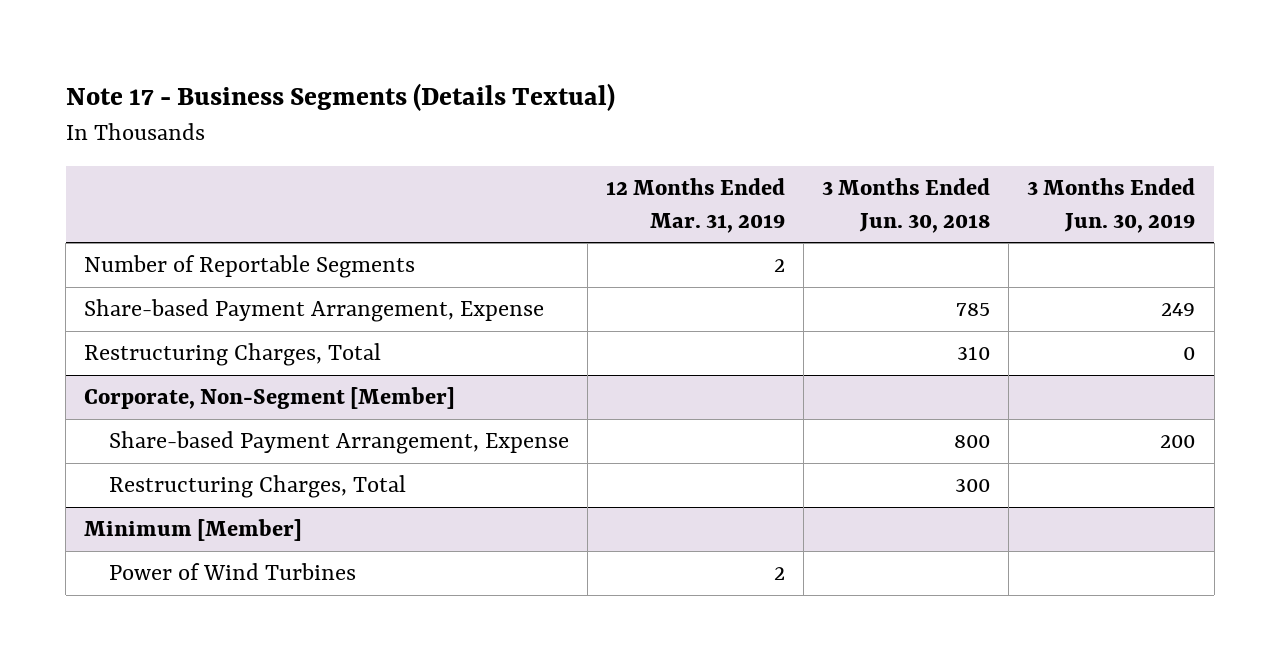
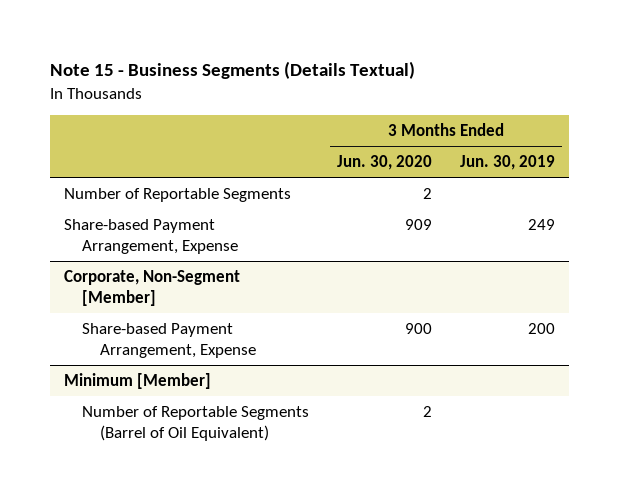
[65,83,615,112] Note 17 - Business Segments (Details Textual) -> [50,61,416,80] Note 15 - Business Segments (Details Textual)
[605,177,785,233] 12 Months Ended Mar. 31, 2019 -> none
[822,177,991,233] 3 Months Ended Jun. 30, 2018 -> none
none -> [337,155,433,171] Jun. 30, 2020
[84,343,382,367] Restructuring Charges, Total -> none
[108,475,406,499] Restructuring Charges, Total -> none
[108,563,356,581] Power of Wind Turbines -> [82,405,310,441] Number of Reportable Segments (Barrel of Oil Equivalent)

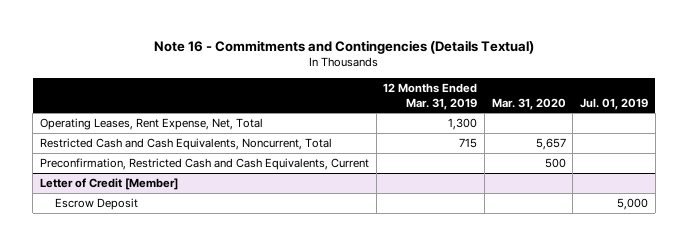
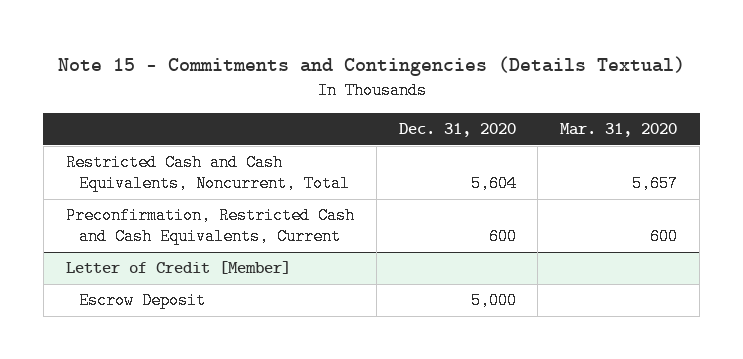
[153,39,534,54] Note 16 - Commitments and Contingencies (Details Textual) -> [57,55,685,76] Note 15 - Commitments and Contingencies (Details Textual)
[383,82,478,110] 12 Months Ended Mar. 31, 2019 -> none
[580,97,649,110] Jul. 01, 2019 -> none
none -> [398,123,516,138] Dec. 31, 2020
[39,117,263,130] Operating Leases, Rent Expense, Net, Total -> none
[544,157,566,168] 500 -> [650,228,679,246] 600

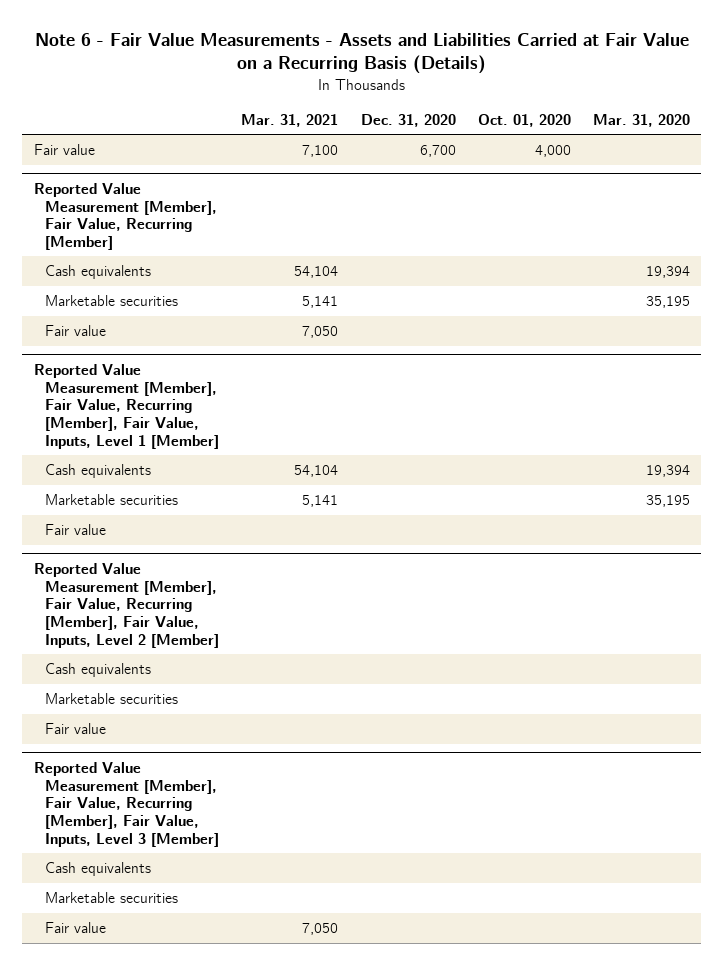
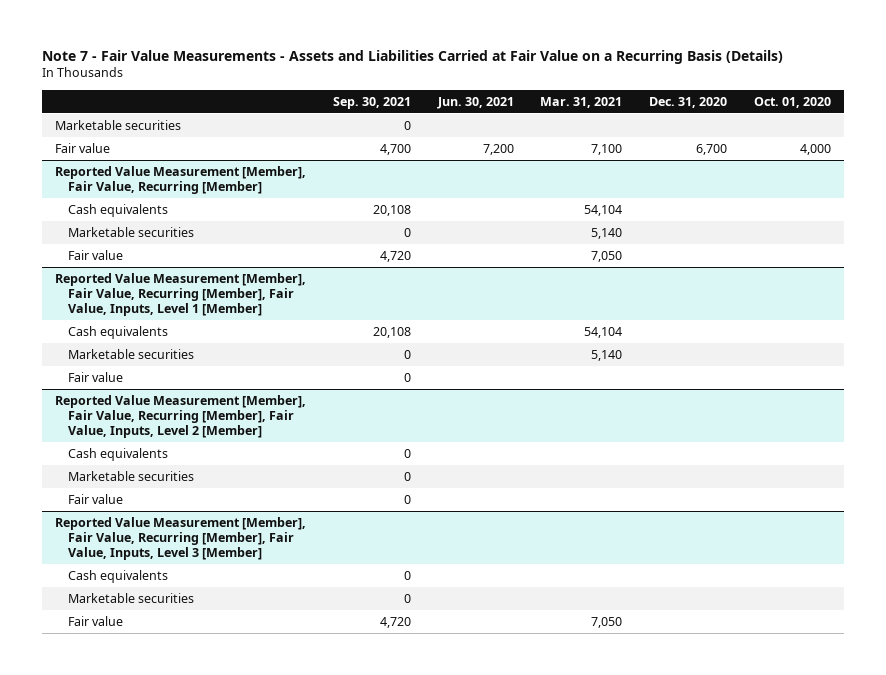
[34,32,689,75] Note 6 - Fair Value Measurements - Assets and Liabilities Carried at Fair Value on a Recurring Basis (Details) -> [41,49,783,64] Note 7 - Fair Value Measurements - Assets and Liabilities Carried at Fair Value on a Recurring Basis (Details)
[593,113,691,127] Mar. 31, 2020 -> none
none -> [332,96,411,109] Sep. 30, 2021
none -> [436,96,514,109] Jun. 30, 2021
none -> [55,119,182,130] Marketable securities
[302,295,339,308] 5,141 -> [591,227,623,239] 5,140
[302,494,339,507] 5,141 -> [591,349,623,361] 5,140

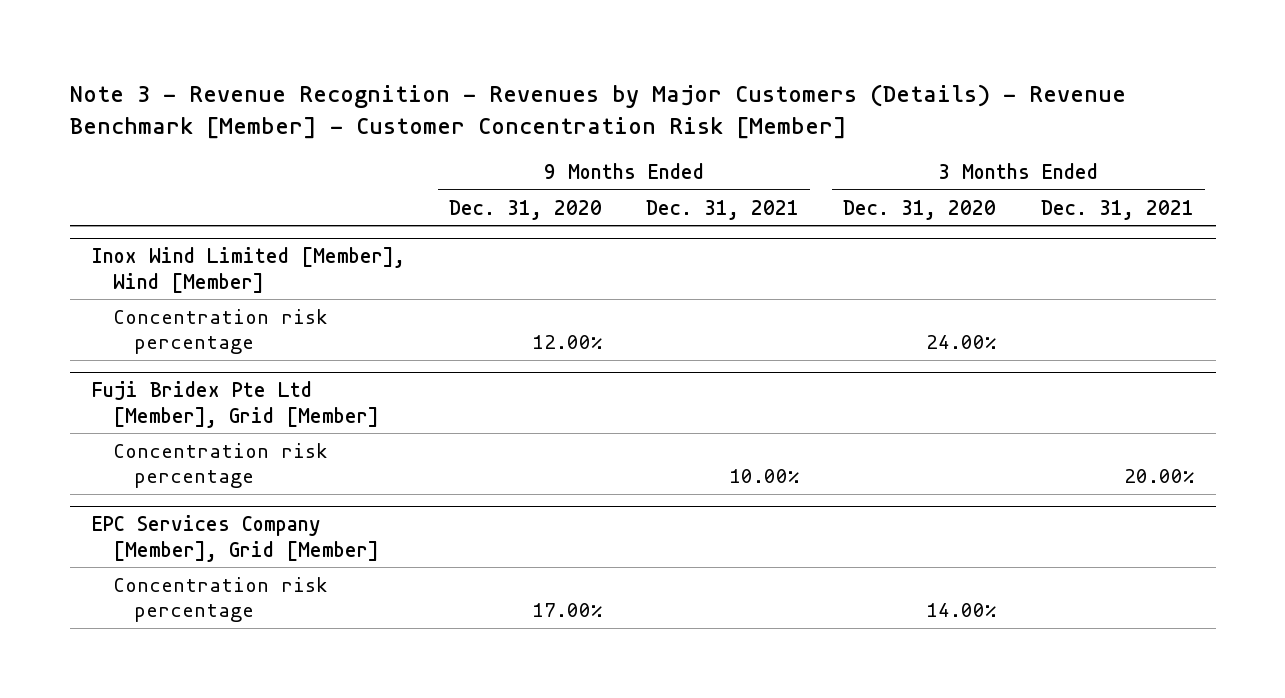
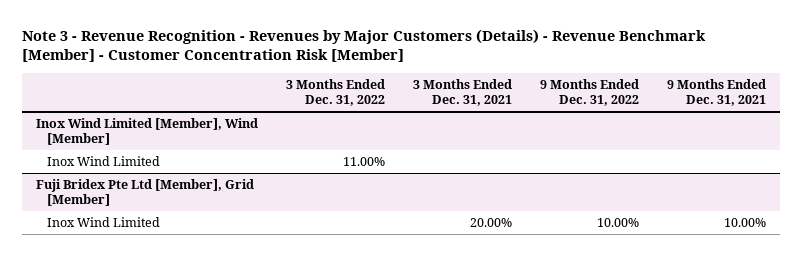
[448,199,602,220] Dec. 31, 2020 -> none
[843,199,997,220] Dec. 31, 2020 -> none
none -> [285,78,385,107] 3 Months Ended Dec. 31, 2022
none -> [539,78,639,107] 9 Months Ended Dec. 31, 2022
[113,308,329,355] Concentration risk percentage -> [47,155,161,166] Inox Wind Limited
[91,515,380,562] EPC Services Company [Member], Grid [Member] -> none
[113,576,329,623] Concentration risk percentage -> none
[113,442,329,489] Concentration risk percentage -> [47,216,161,227] Inox Wind Limited

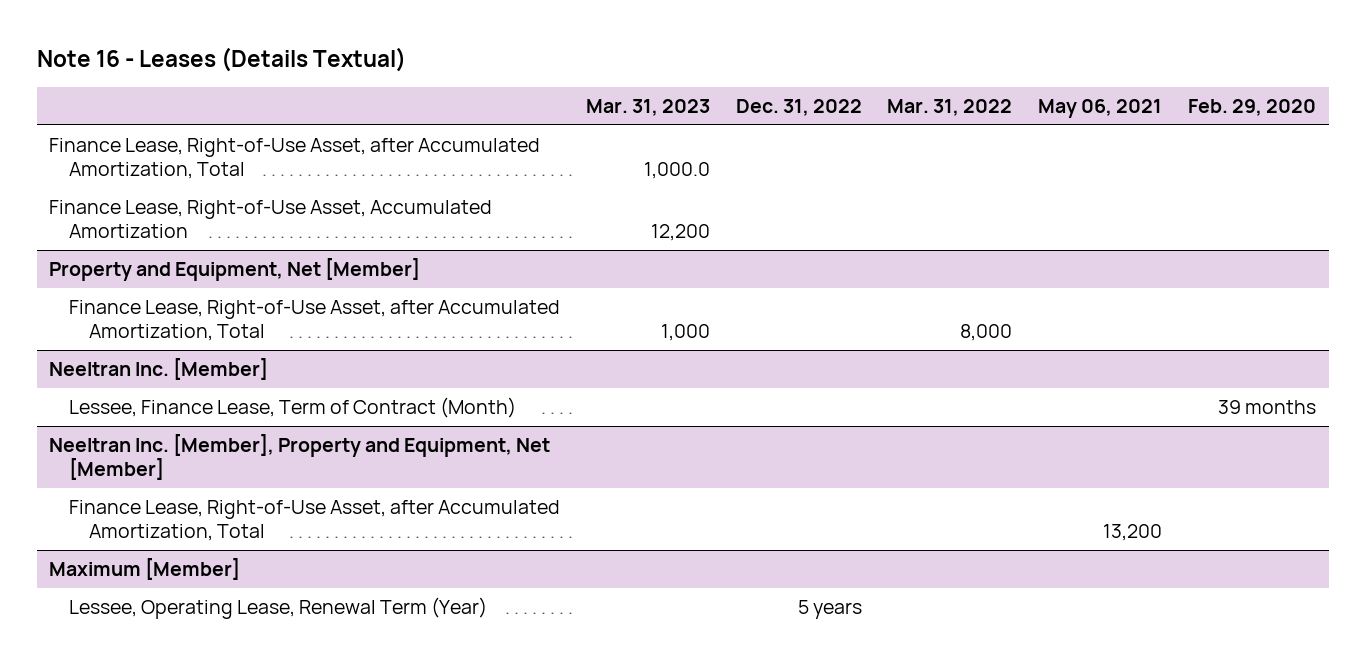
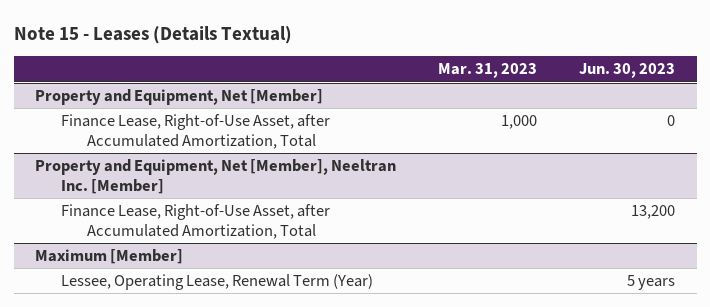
[36,47,406,73] Note 16 - Leases (Details Textual) -> [13,25,292,44] Note 15 - Leases (Details Textual)
[735,98,862,116] Dec. 31, 2022 -> none
[887,98,1013,116] Mar. 31, 2022 -> none
[1038,98,1163,118] May 06, 2021 -> none
[1187,98,1316,116] Feb. 29, 2020 -> none
none -> [579,63,676,79] Jun. 30, 2023
[49,137,541,180] Finance Lease, Right-of-Use Asset, after Accumulated Amortization, Total -> none
[49,199,493,239] Finance Lease, Right-of-Use Asset, Accumulated Amortization -> none
[49,357,269,380] Neeltran Inc. [Member] -> none
[69,396,517,418] Lessee, Finance Lease, Term of Contract (Month) -> none
[49,433,551,481] Neeltran Inc. [Member], Property and Equipment, Net [Member] -> [34,159,396,195] Property and Equipment, Net [Member], Neeltran Inc. [Member]

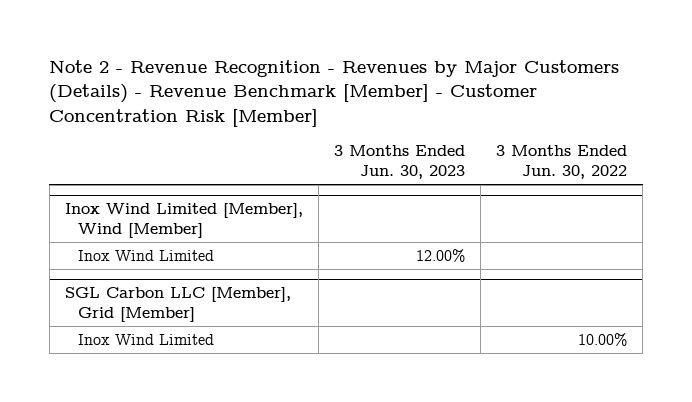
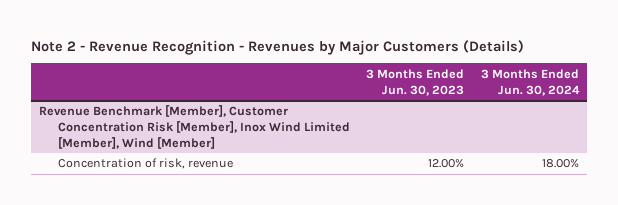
[49,60,620,127] Note 2 - Revenue Recognition - Revenues by Major Customers (Details) - Revenue Benchmark [Member] - Customer Concentration Risk [Member] -> [30,39,524,55] Note 2 - Revenue Recognition - Revenues by Major Customers (Details)
[496,144,628,180] 3 Months Ended Jun. 30, 2022 -> none
none -> [480,68,580,96] 3 Months Ended Jun. 30, 2024
[64,286,291,322] SGL Carbon LLC [Member], Grid [Member] -> none
[78,333,215,345] Inox Wind Limited -> none
[64,202,303,238] Inox Wind Limited [Member], Wind [Member] -> [39,105,351,149] Revenue Benchmark [Member], Customer Concentration Risk [Member], Inox Wind Limited [Member], Wind [Member]
[78,249,215,261] Inox Wind Limited -> [58,158,234,170] Concentration of risk, revenue

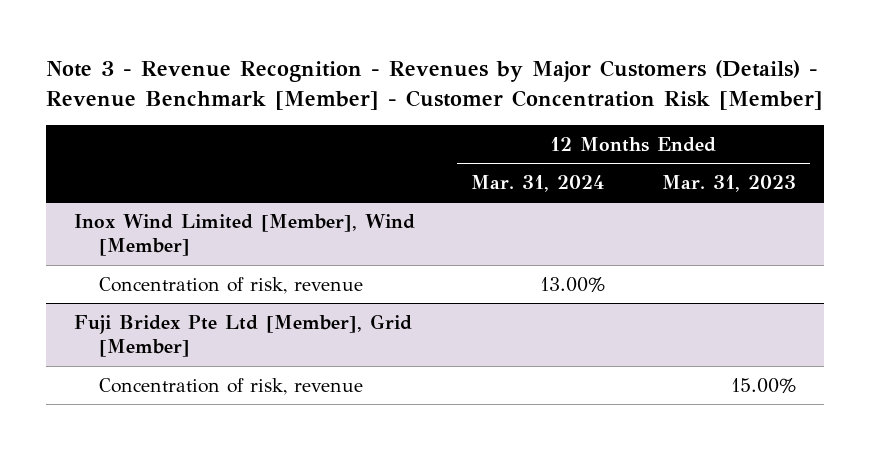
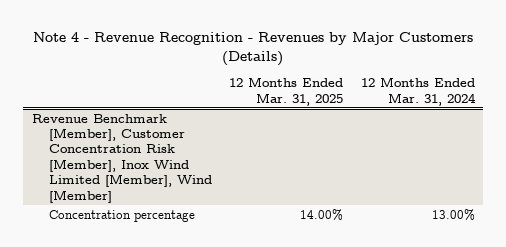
[45,59,823,110] Note 3 - Revenue Recognition - Revenues by Major Customers (Details) - Revenue Benchmark [Member] - Customer Concentration Risk [Member] -> [33,32,474,67] Note 4 - Revenue Recognition - Revenues by Major Customers (Details)
[661,174,796,192] Mar. 31, 2023 -> none
none -> [229,77,344,106] 12 Months Ended Mar. 31, 2025
[74,313,413,358] Fuji Bridex Pte Ltd [Member], Grid [Member] -> none
[98,377,363,395] Concentration of risk, revenue -> none
[74,213,416,257] Inox Wind Limited [Member], Wind [Member] -> [31,113,213,203] Revenue Benchmark [Member], Customer Concentration Risk [Member], Inox Wind Limited [Member], Wind [Member]
[98,276,363,294] Concentration of risk, revenue -> [49,209,196,222] Concentration percentage

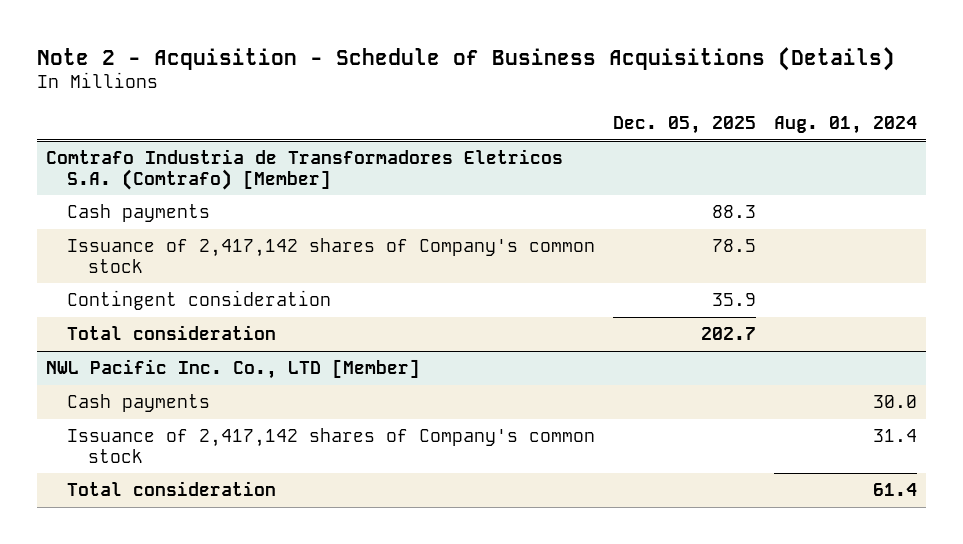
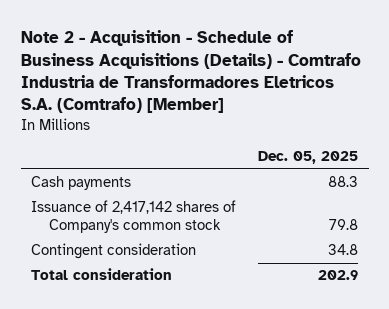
[37,46,896,71] Note 2 - Acquisition - Schedule of Business Acquisitions (Details) -> [20,30,361,114] Note 2 - Acquisition - Schedule of Business Acquisitions (Details) - Comtrafo Industria de Transformadores Eletricos S.A. (Comtrafo) [Member]
[774,116,918,135] Aug. 01, 2024 -> none
[46,149,564,190] Comtrafo Industria de Transformadores Eletricos S.A. (Comtrafo) [Member] -> none
[46,359,421,380] NWL Pacific Inc. Co., LTD [Member] -> none
[67,394,211,413] Cash payments -> none
[67,428,596,463] Issuance of 2,417,142 shares of Company's common stock -> none
[67,481,277,497] Total consideration -> none
[712,239,757,253] 78.5 -> [329,219,359,231] 79.8
[712,293,757,307] 35.9 -> [328,244,359,256] 34.8
[701,327,757,341] 202.7 -> [318,270,359,281] 202.9

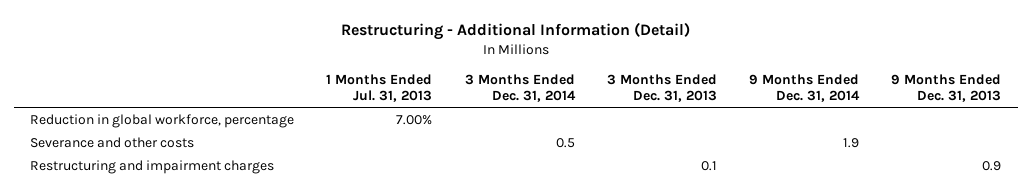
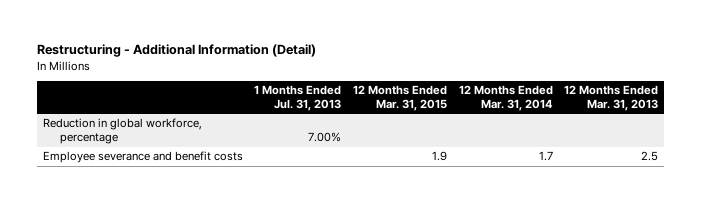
[464,73,576,103] 3 Months Ended Dec. 31, 2014 -> none
[606,73,717,103] 3 Months Ended Dec. 31, 2013 -> none
[749,73,861,103] 9 Months Ended Dec. 31, 2014 -> none
[891,73,1002,103] 9 Months Ended Dec. 31, 2013 -> none
none -> [352,85,447,112] 12 Months Ended Mar. 31, 2015
none -> [458,85,553,112] 12 Months Ended Mar. 31, 2014
none -> [564,85,659,112] 12 Months Ended Mar. 31, 2013
[29,159,274,174] Restructuring and impairment charges -> none
[29,136,194,148] Severance and other costs -> [42,151,243,164] Employee severance and benefit costs

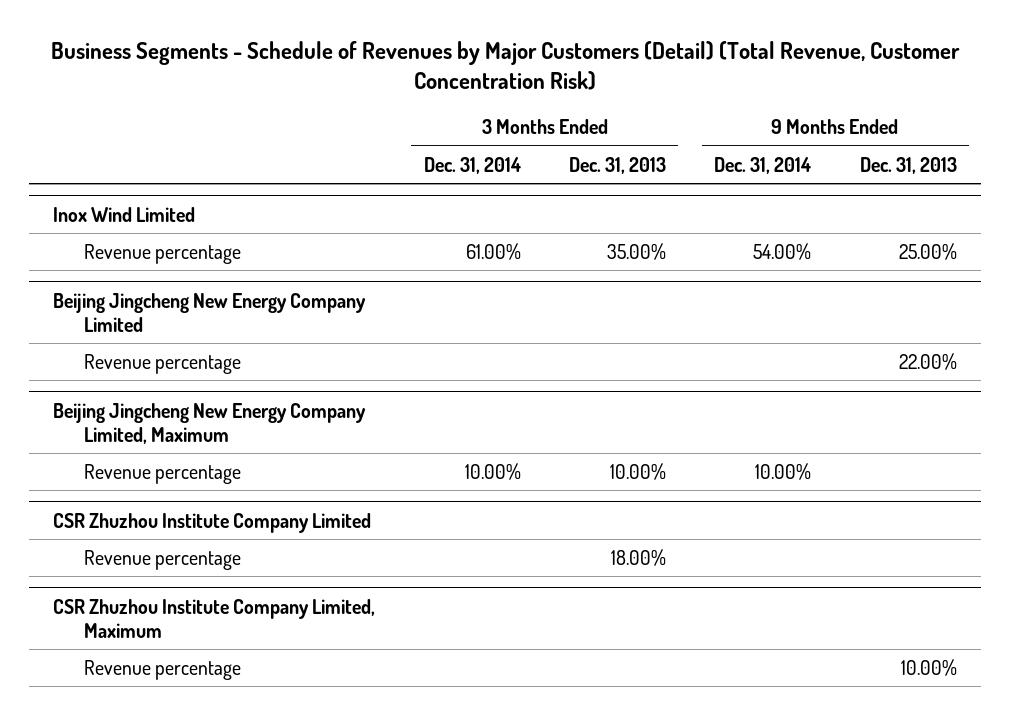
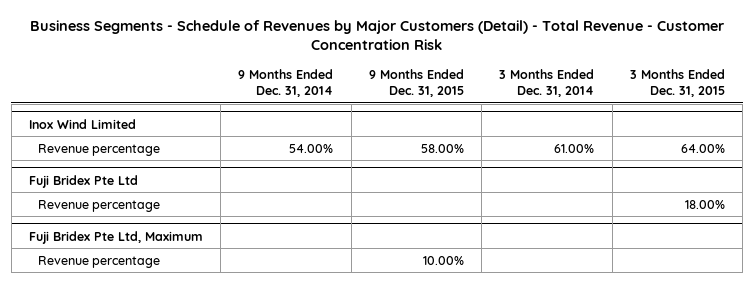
[50,41,960,91] Business Segments - Schedule of Revenues by Major Customers (Detail) (Total Revenue, Customer Concentration Risk) -> [29,19,724,51] Business Segments - Schedule of Revenues by Major Customers (Detail) - Total Revenue - Customer Concentration Risk
[568,156,666,174] Dec. 31, 2013 -> none
[859,156,957,174] Dec. 31, 2013 -> none
none -> [368,69,464,98] 9 Months Ended Dec. 31, 2015
none -> [629,69,725,98] 3 Months Ended Dec. 31, 2015
[53,292,367,332] Beijing Jingcheng New Energy Company Limited -> none
[84,353,242,374] Revenue percentage -> none
[53,402,367,444] Beijing Jingcheng New Energy Company Limited, Maximum -> none
[84,463,242,484] Revenue percentage -> none
[53,512,372,533] CSR Zhuzhou Institute Company Limited -> none
[84,549,242,570] Revenue percentage -> none
[53,598,376,638] CSR Zhuzhou Institute Company Limited, Maximum -> none
[84,659,242,680] Revenue percentage -> none
none -> [28,174,138,188] Fuji Bridex Pte Ltd
none -> [38,199,161,212] Revenue percentage
none -> [28,230,203,244] Fuji Bridex Pte Ltd, Maximum
none -> [38,255,161,268] Revenue percentage

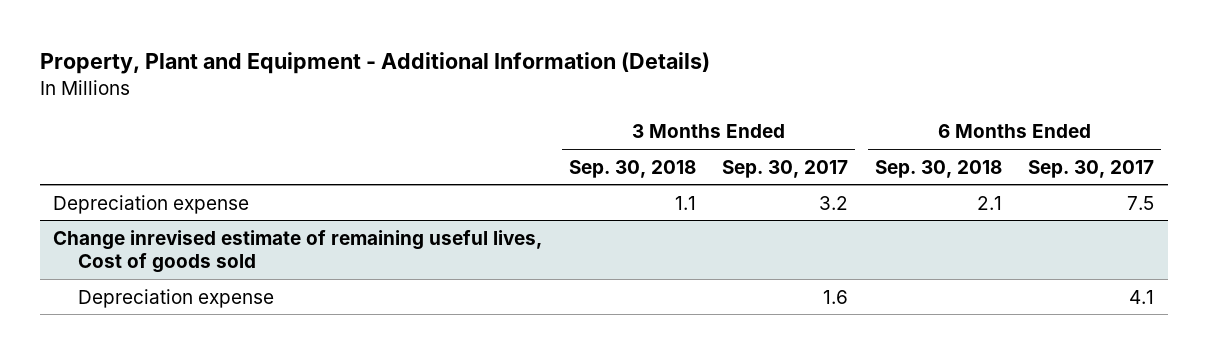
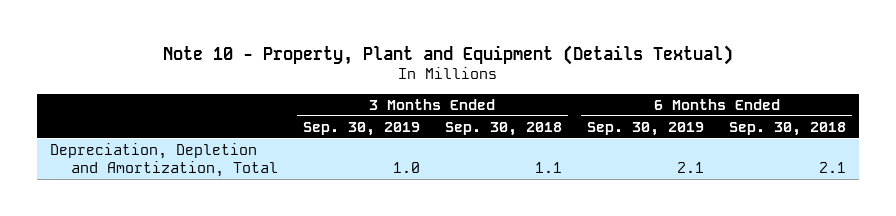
[40,52,711,75] Property, Plant and Equipment - Additional Information (Details) -> [163,44,734,65] Note 10 - Property, Plant and Equipment (Details Textual)
[722,159,849,178] Sep. 30, 2017 -> none
[1028,159,1155,178] Sep. 30, 2017 -> none
none -> [302,121,420,136] Sep. 30, 2019
none -> [587,121,705,136] Sep. 30, 2019
[53,229,543,274] Change inrevised estimate of remaining useful lives, Cost of goods sold -> none
[78,288,275,308] Depreciation expense -> none
[53,194,250,214] Depreciation expense -> [49,143,278,177] Depreciation, Depletion and Amortization, Total

